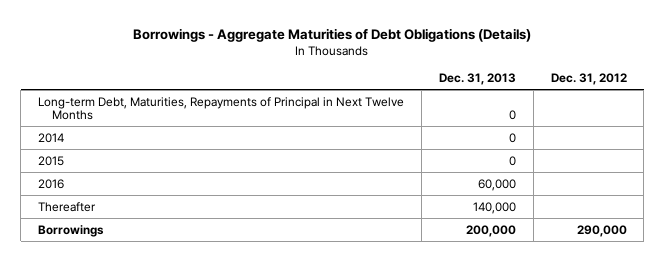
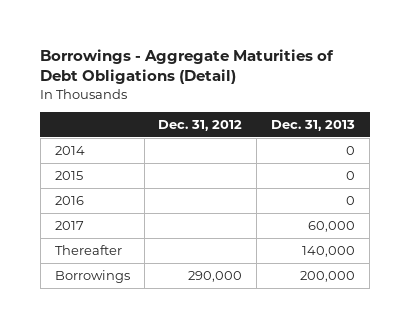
[133,27,532,42] Borrowings - Aggregate Maturities of Debt Obligations (Details) -> [40,48,335,84] Borrowings - Aggregate Maturities of Debt Obligations (Detail)
[37,96,404,121] Long-term Debt, Maturities, Repayments of Principal in Next Twelve Months -> none
[477,178,516,191] 60,000 -> [346,196,356,206] 0
none -> [54,221,84,231] 2017

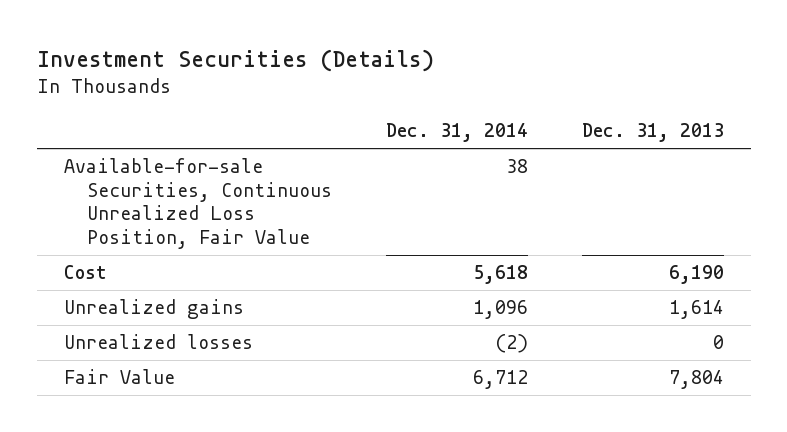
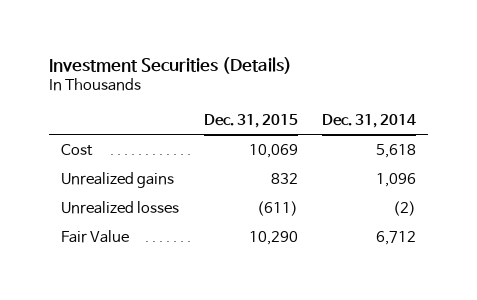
[581,123,724,143] Dec. 31, 2013 -> none
none -> [203,113,298,128] Dec. 31, 2015
[63,158,333,249] Available-for-sale Securities, Continuous Unrealized Loss Position, Fair Value -> none

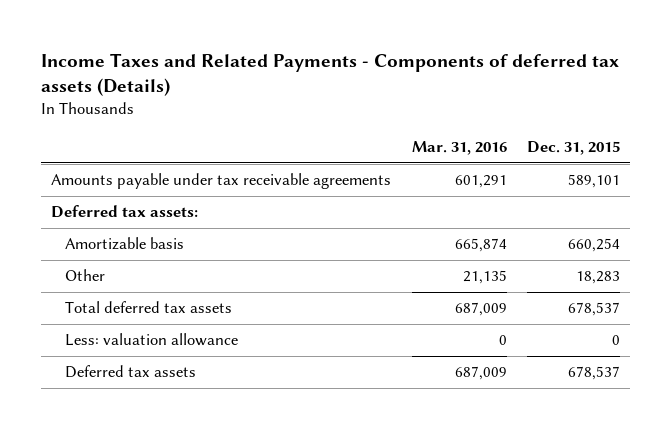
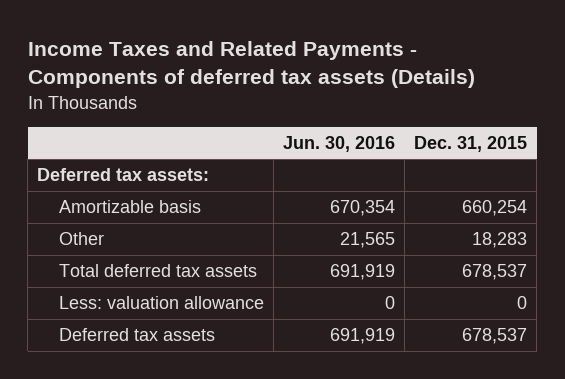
[411,141,507,156] Mar. 31, 2016 -> none
none -> [283,135,396,152] Jun. 30, 2016
[51,173,392,190] Amounts payable under tax receivable agreements -> none

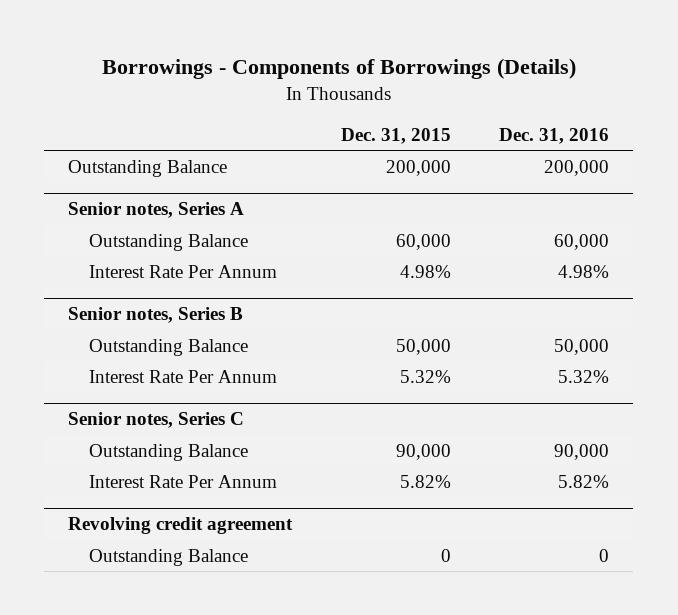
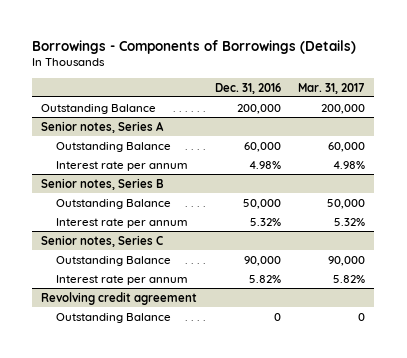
[340,127,451,144] Dec. 31, 2015 -> none
none -> [298,82,366,94] Mar. 31, 2017
[88,264,277,278] Interest Rate Per Annum -> [55,160,188,171] Interest rate per annum
[88,369,277,383] Interest Rate Per Annum -> [55,217,188,228] Interest rate per annum
[88,474,277,488] Interest Rate Per Annum -> [55,274,188,285] Interest rate per annum

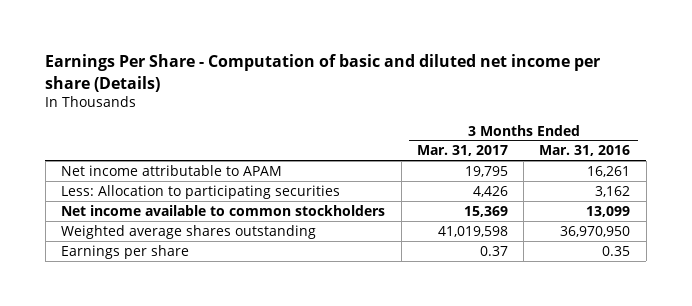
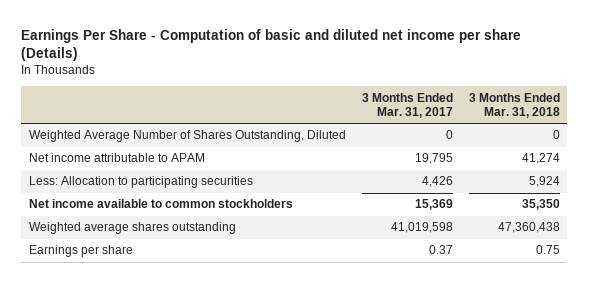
[539,145,631,157] Mar. 31, 2016 -> none
none -> [468,92,560,119] 3 Months Ended Mar. 31, 2018
none -> [29,130,347,143] Weighted Average Number of Shares Outstanding, Diluted

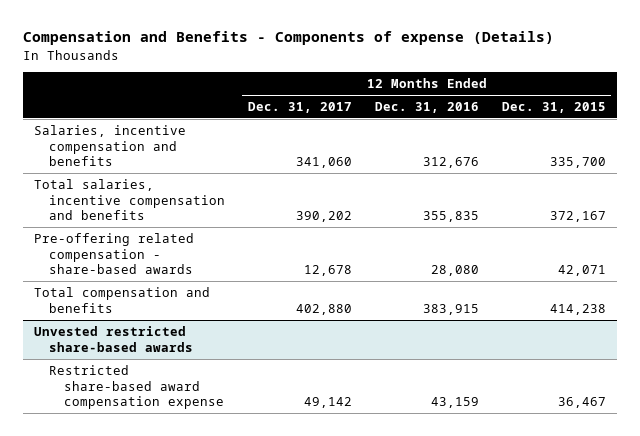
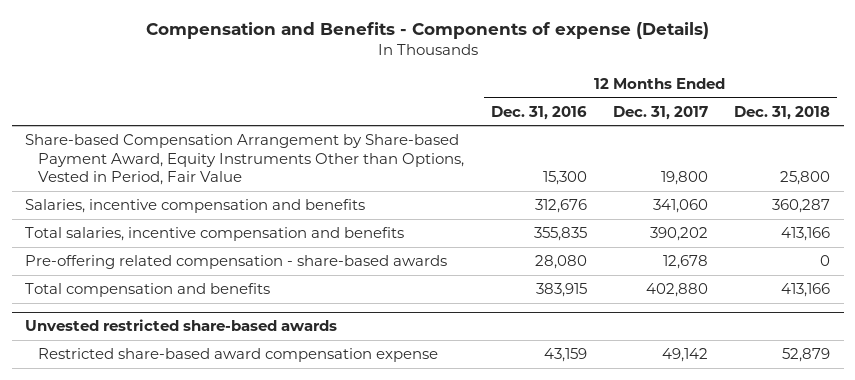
[501,102,606,114] Dec. 31, 2015 -> none
none -> [734,105,831,120] Dec. 31, 2018
none -> [25,134,465,186] Share-based Compensation Arrangement by Share-based Payment Award, Equity Instruments Other than Options, Vested in Period, Fair Value

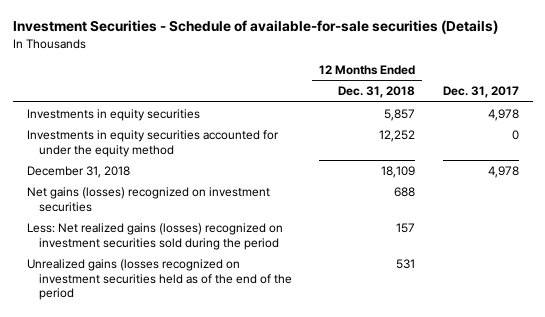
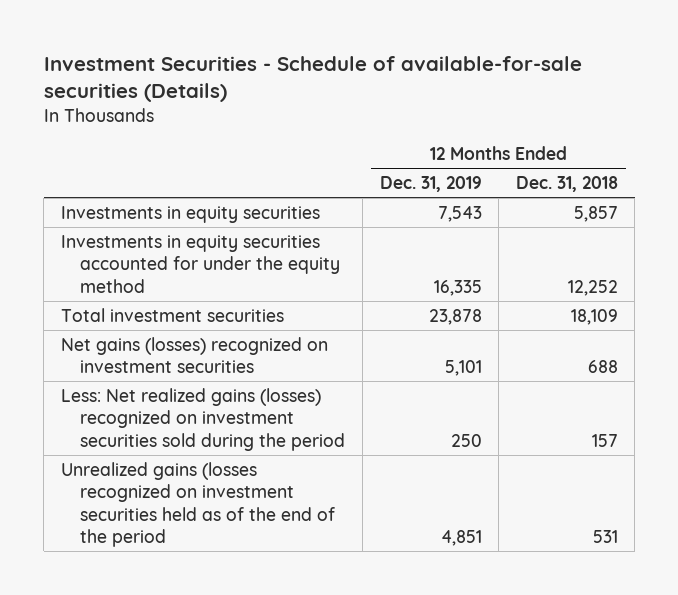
[442,86,519,99] Dec. 31, 2017 -> none
none -> [379,175,482,192] Dec. 31, 2019
[26,165,130,178] December 31, 2018 -> [60,307,284,322] Total investment securities

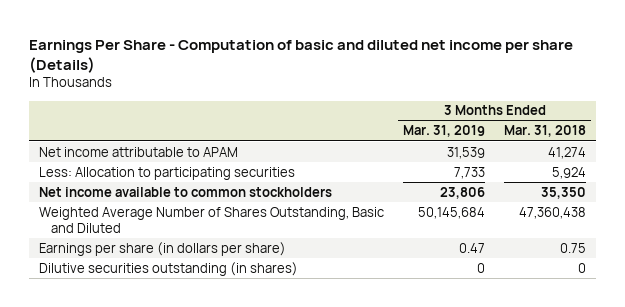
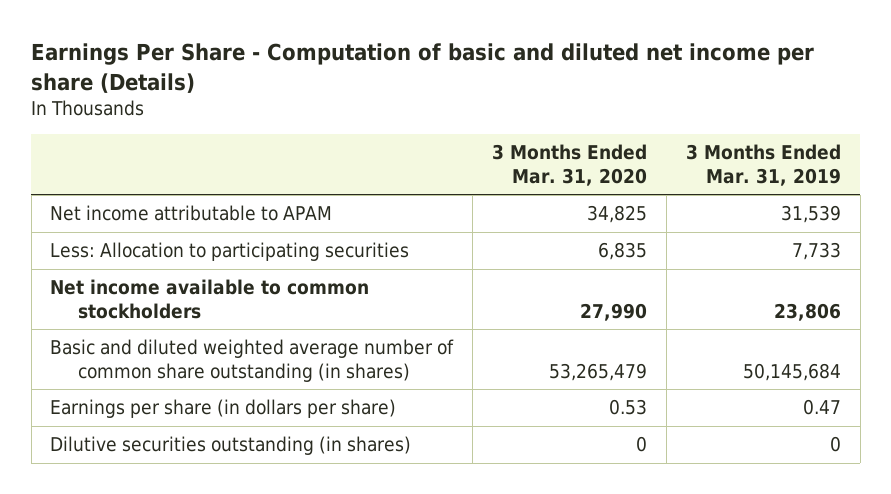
[504,125,587,138] Mar. 31, 2018 -> none
none -> [492,144,648,186] 3 Months Ended Mar. 31, 2020
[39,206,385,233] Weighted Average Number of Shares Outstanding, Basic and Diluted -> [50,339,455,382] Basic and diluted weighted average number of common share outstanding (in shares)

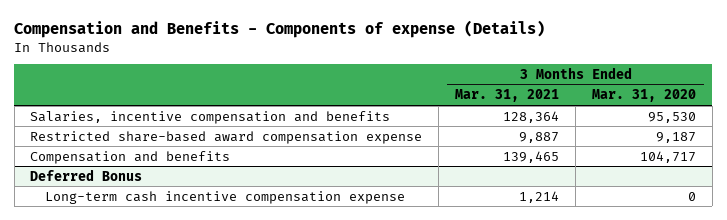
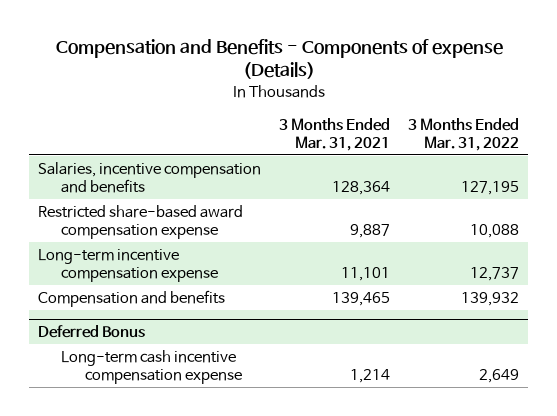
[592,89,697,103] Mar. 31, 2020 -> none
none -> [408,117,520,151] 3 Months Ended Mar. 31, 2022
none -> [38,248,219,282] Long-term incentive compensation expense

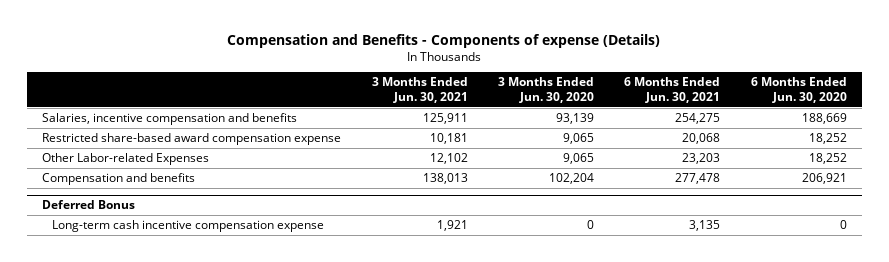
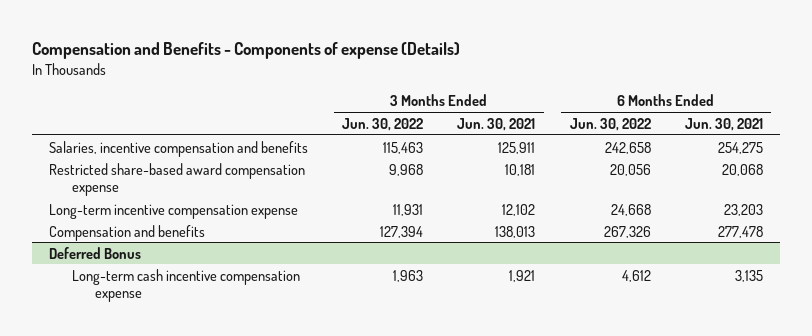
[497,77,594,103] 3 Months Ended Jun. 30, 2020 -> none
[750,77,847,103] 6 Months Ended Jun. 30, 2020 -> none
none -> [342,117,424,131] Jun. 30, 2022
none -> [569,117,651,131] Jun. 30, 2022
[42,153,210,166] Other Labor-related Expenses -> [49,203,299,219] Long-term incentive compensation expense

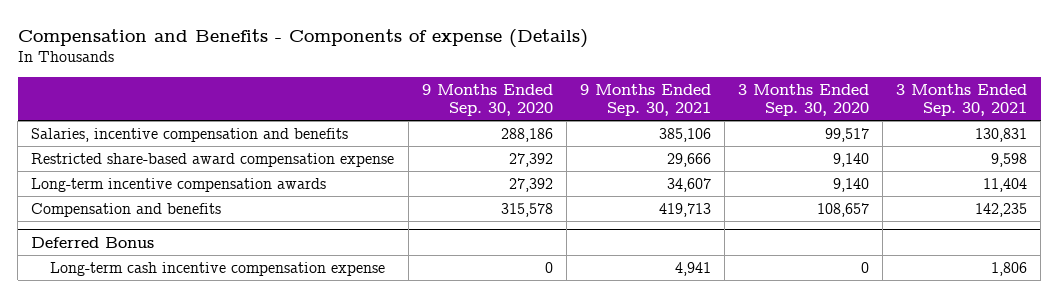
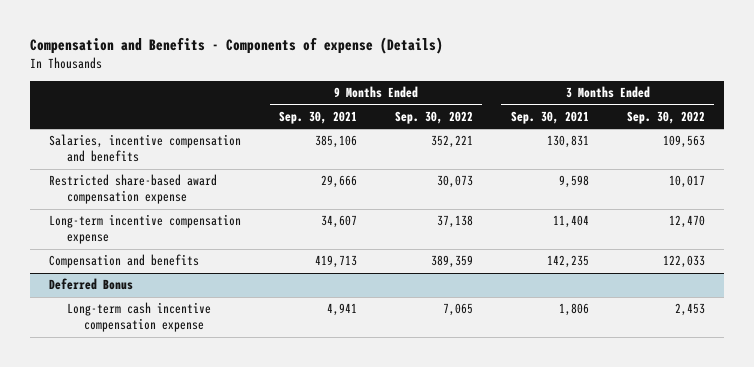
[421,84,553,116] 9 Months Ended Sep. 30, 2020 -> none
[738,84,870,116] 3 Months Ended Sep. 30, 2020 -> none
none -> [394,111,473,125] Sep. 30, 2022
none -> [626,111,705,125] Sep. 30, 2022
[31,177,327,192] Long-term incentive compensation awards -> [49,214,242,245] Long-term incentive compensation expense

